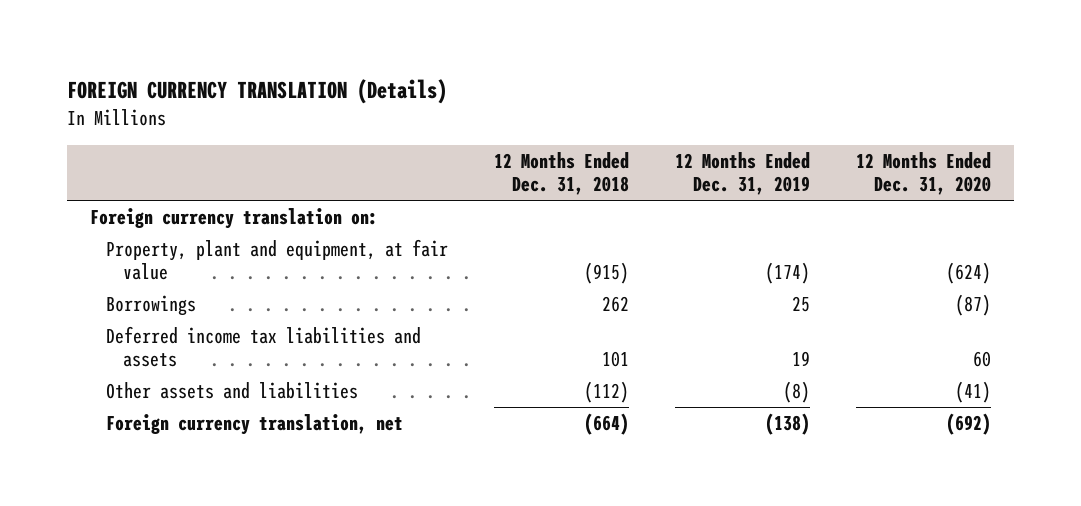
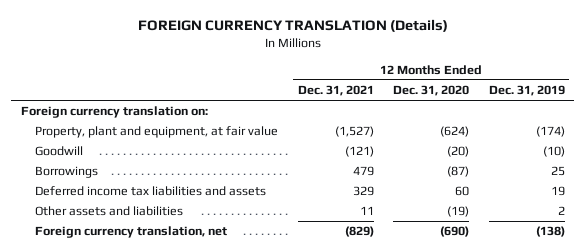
[494,151,630,196] 12 Months Ended Dec. 31, 2018 -> none
none -> [297,84,374,96] Dec. 31, 2021
none -> [35,146,84,157] Goodwill
[783,380,811,403] (8) -> [557,206,565,216] 2
[955,380,992,403] (41) -> [447,206,470,218] (19)
[946,412,992,435] (692) -> [440,226,470,238] (690)

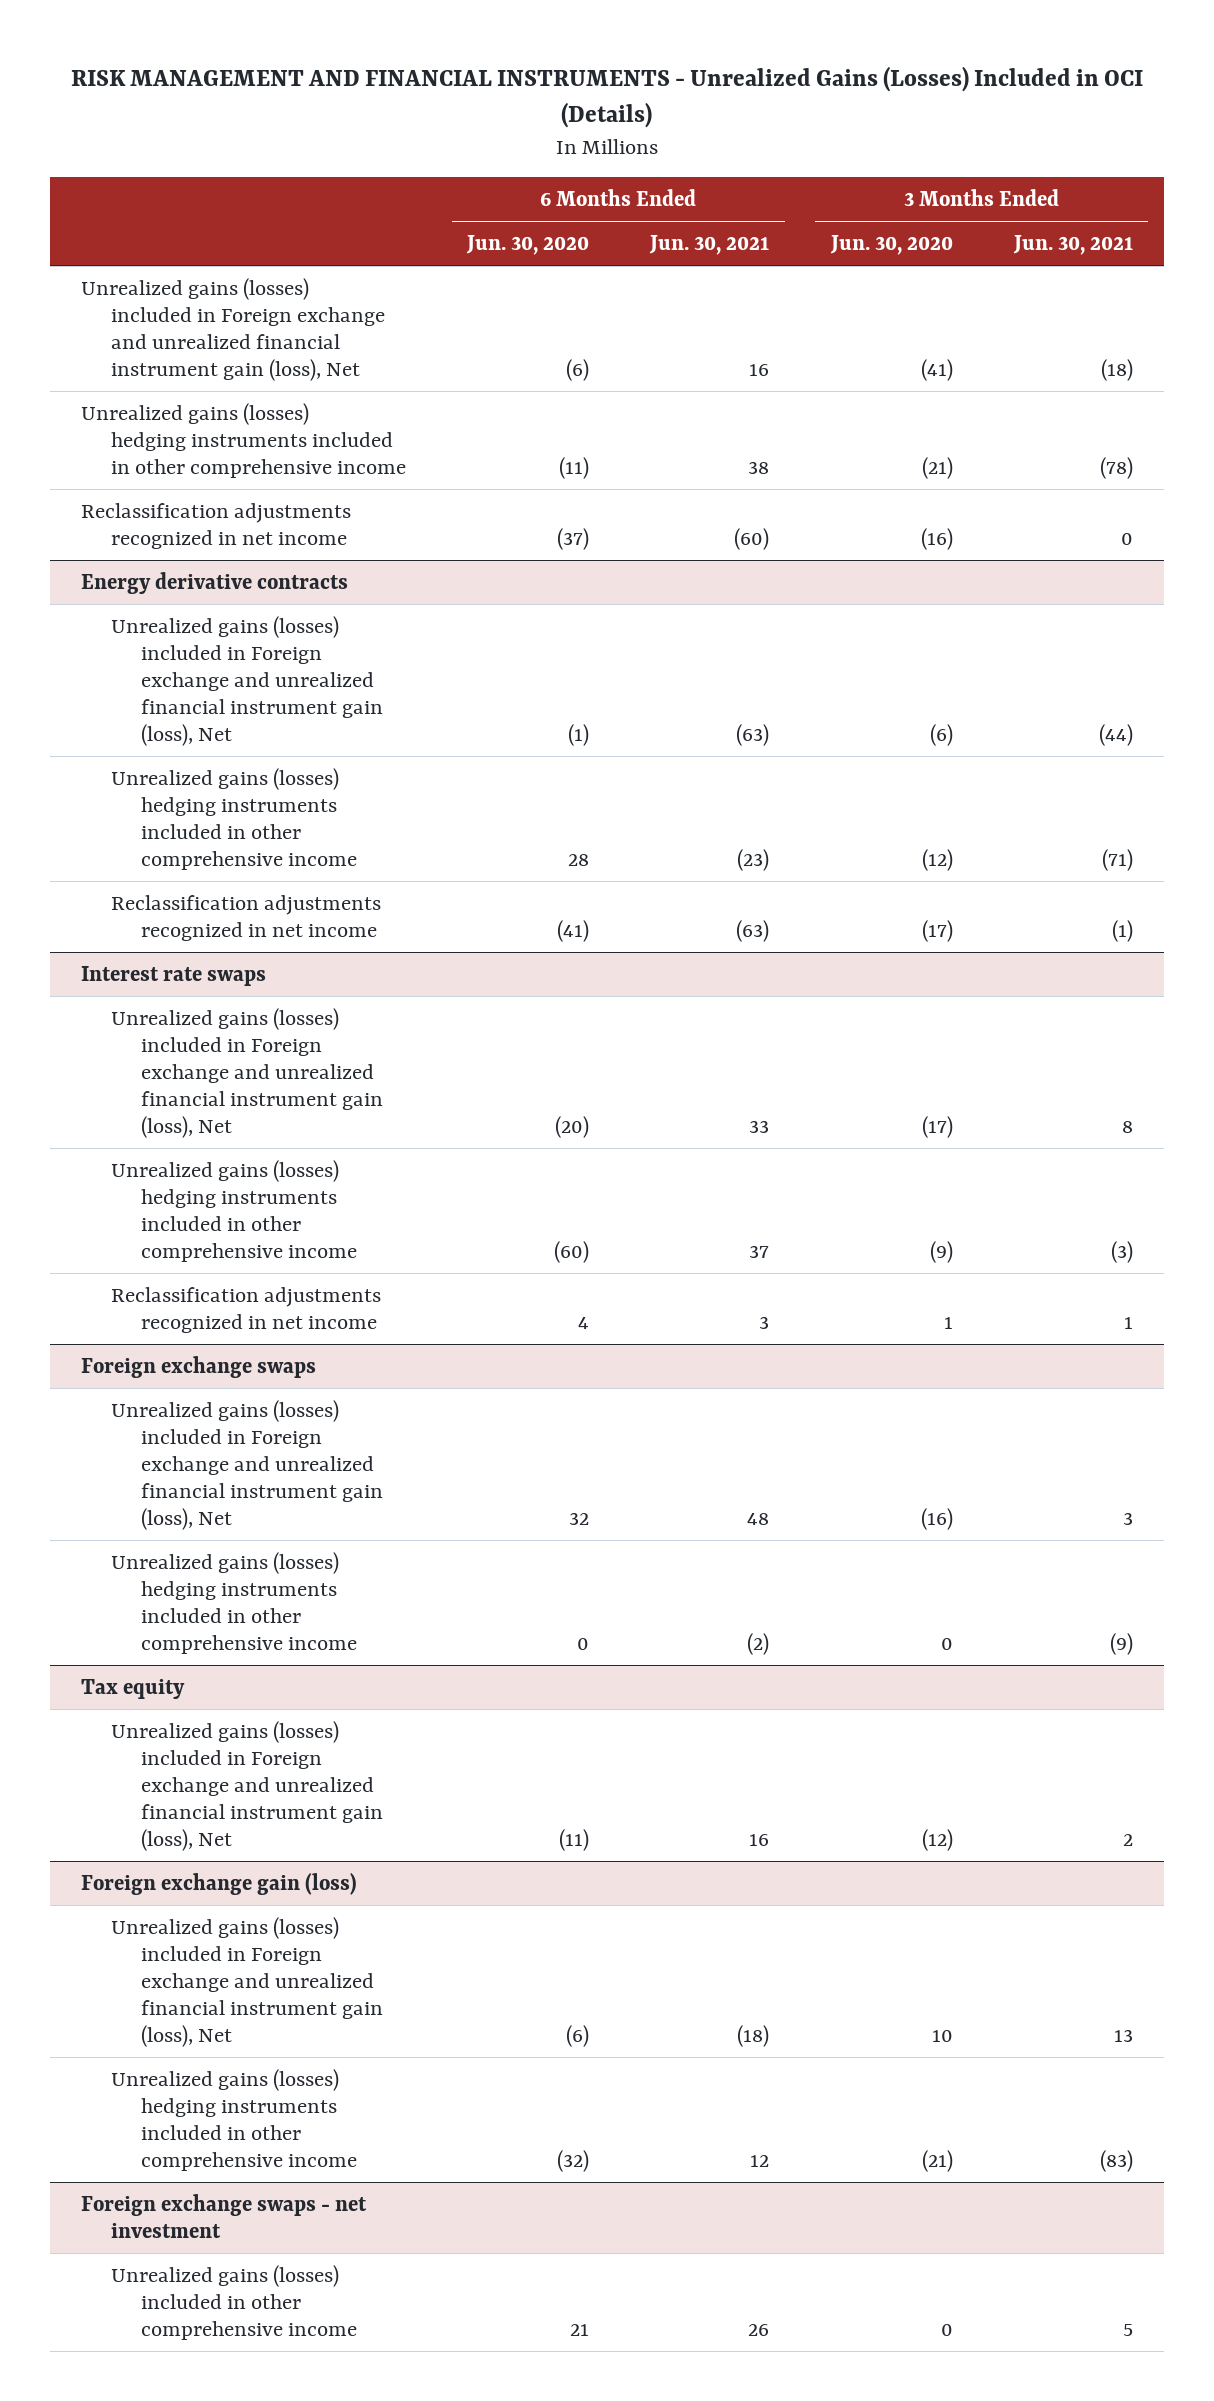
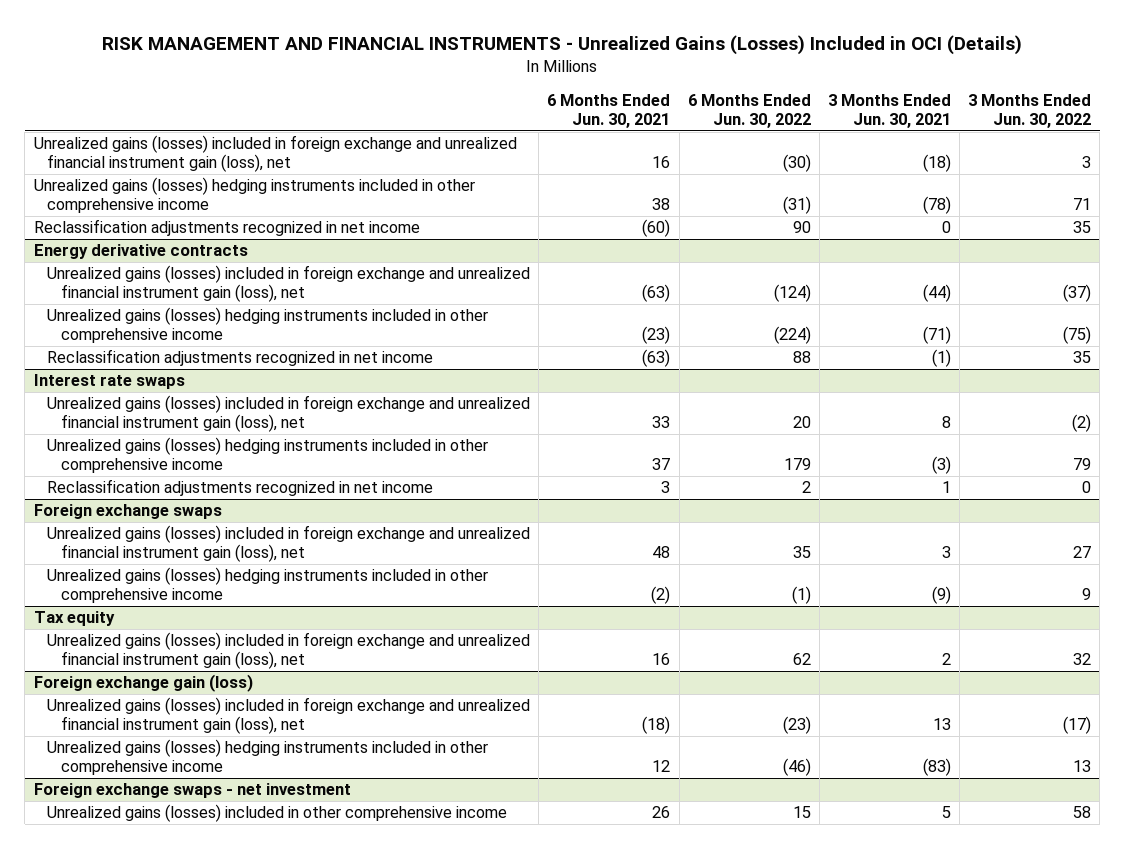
[466,235,590,256] Jun. 30, 2020 -> none
[829,235,953,256] Jun. 30, 2020 -> none
none -> [687,94,811,128] 6 Months Ended Jun. 30, 2022
none -> [968,94,1092,128] 3 Months Ended Jun. 30, 2022
[80,277,385,381] Unrealized gains (losses) included in Foreign exchange and unrealized financial instrument gain (loss), Net -> [33,135,517,173] Unrealized gains (losses) included in foreign exchange and unrealized financial instrument gain (loss), net
[110,615,383,746] Unrealized gains (losses) included in Foreign exchange and unrealized financial instrument gain (loss), Net -> [47,265,531,303] Unrealized gains (losses) included in foreign exchange and unrealized financial instrument gain (loss), net
[110,1007,383,1138] Unrealized gains (losses) included in Foreign exchange and unrealized financial instrument gain (loss), Net -> [47,395,531,433] Unrealized gains (losses) included in foreign exchange and unrealized financial instrument gain (loss), net
[110,1399,383,1530] Unrealized gains (losses) included in Foreign exchange and unrealized financial instrument gain (loss), Net -> [47,525,531,563] Unrealized gains (losses) included in foreign exchange and unrealized financial instrument gain (loss), net
[110,1720,383,1851] Unrealized gains (losses) included in Foreign exchange and unrealized financial instrument gain (loss), Net -> [47,632,531,670] Unrealized gains (losses) included in foreign exchange and unrealized financial instrument gain (loss), net
[110,1916,383,2047] Unrealized gains (losses) included in Foreign exchange and unrealized financial instrument gain (loss), Net -> [47,697,531,735] Unrealized gains (losses) included in foreign exchange and unrealized financial instrument gain (loss), net

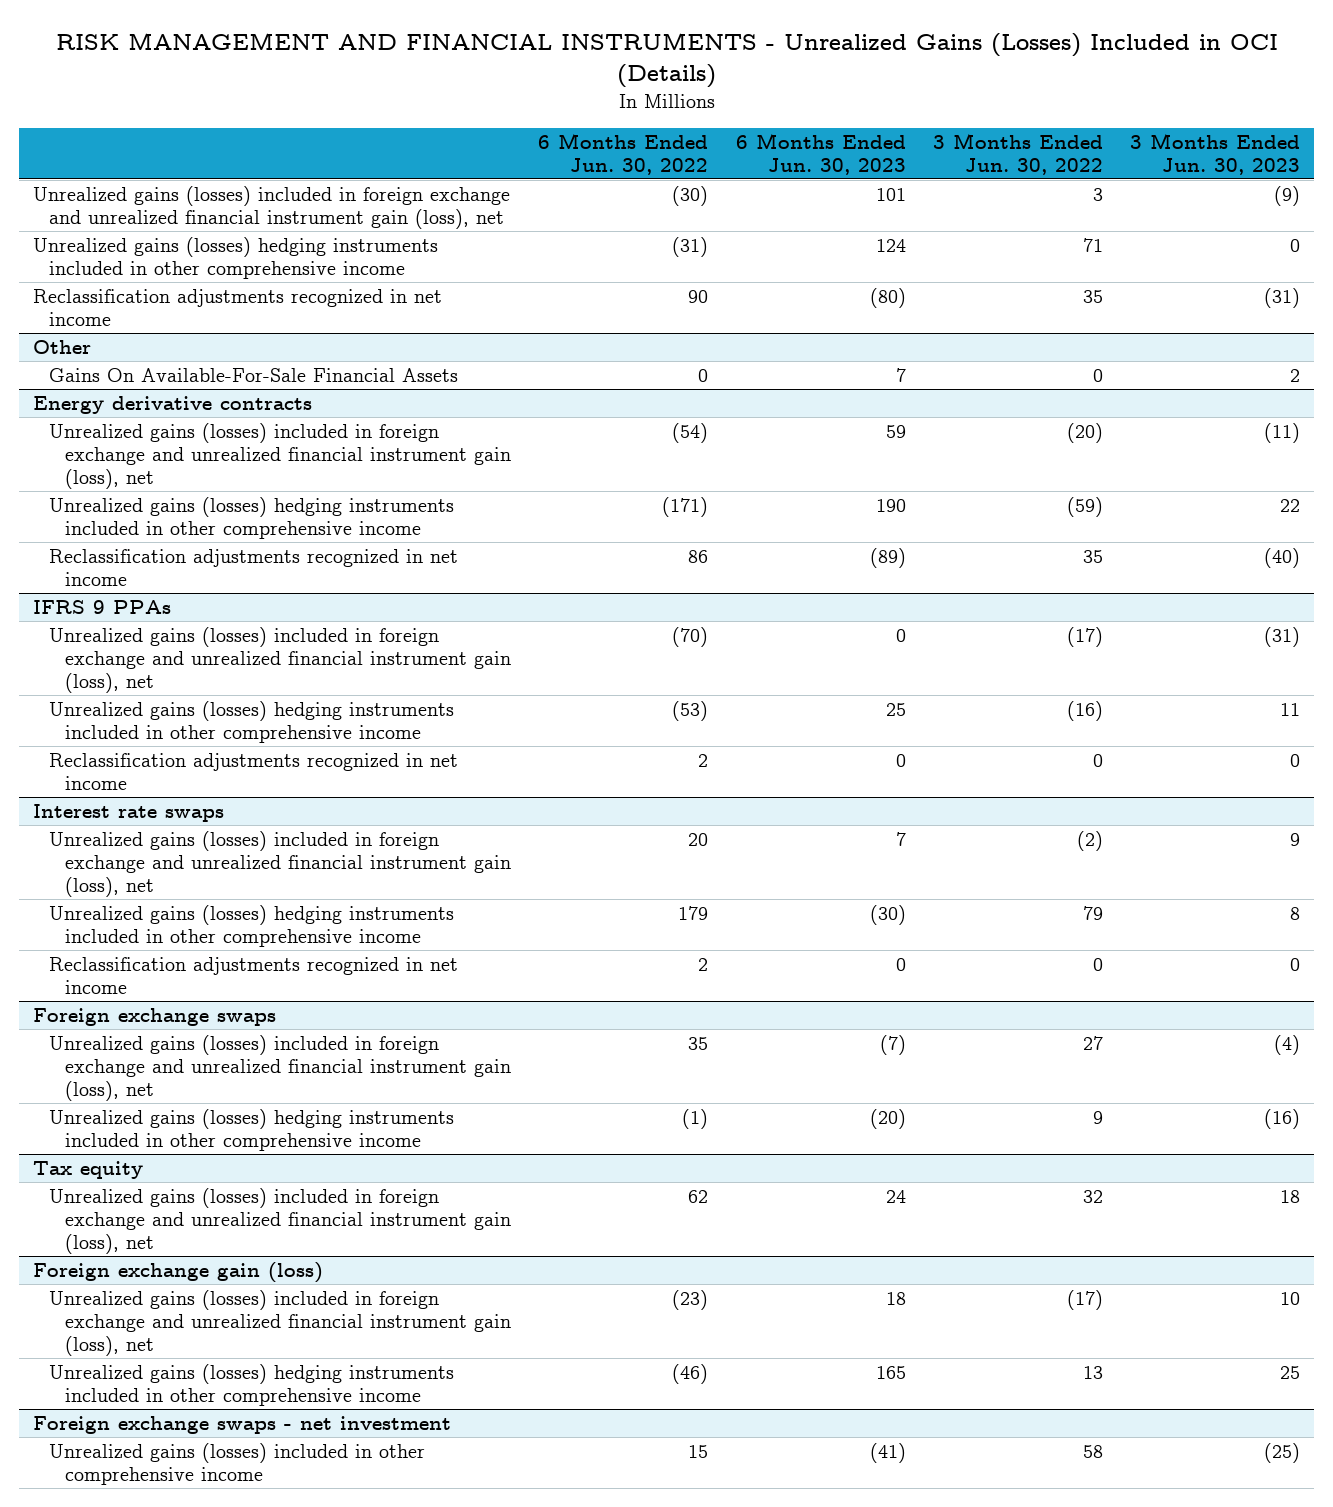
[547,94,671,128] 6 Months Ended Jun. 30, 2021 -> none
[827,94,951,128] 3 Months Ended Jun. 30, 2021 -> none
none -> [735,132,906,175] 6 Months Ended Jun. 30, 2023
none -> [1130,132,1301,175] 3 Months Ended Jun. 30, 2023
none -> [32,339,91,354] Other
none -> [49,367,459,382] Gains On Available-For-Sale Financial Assets
[773,284,811,303] (124) -> [672,422,709,443] (54)
[1063,284,1092,303] (37) -> [1066,422,1103,443] (20)
[773,326,811,345] (224) -> [662,496,709,517] (171)
[1063,326,1092,345] (75) -> [1066,496,1103,517] (59)
[792,351,811,364] 88 -> [688,549,709,563] 86
none -> [32,599,171,614] IFRS 9 PPAs
none -> [49,626,512,694] Unrealized gains (losses) included in foreign exchange and unrealized financial instrument gain (loss), net
none -> [49,700,455,744] Unrealized gains (losses) hedging instruments included in other comprehensive income
none -> [49,752,459,791] Reclassification adjustments recognized in net income

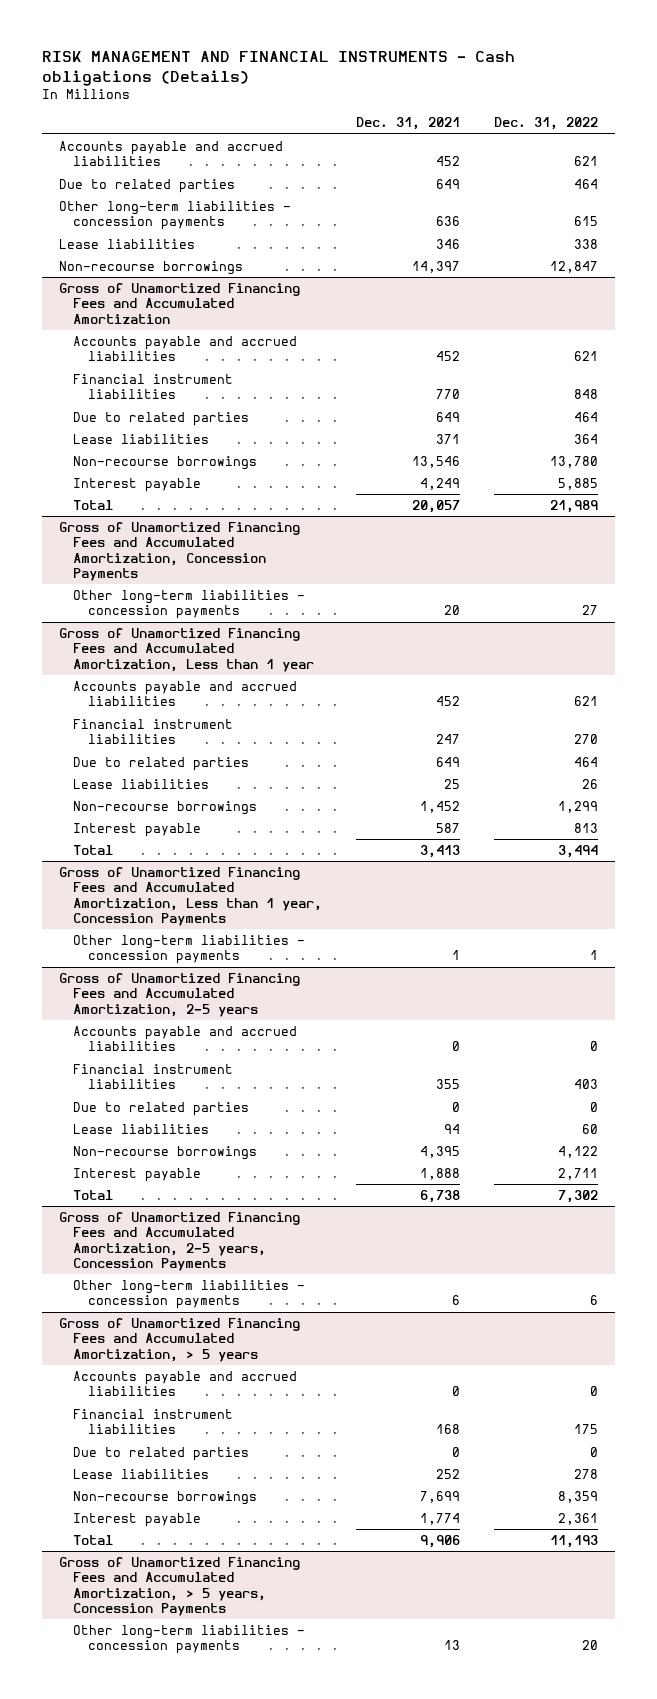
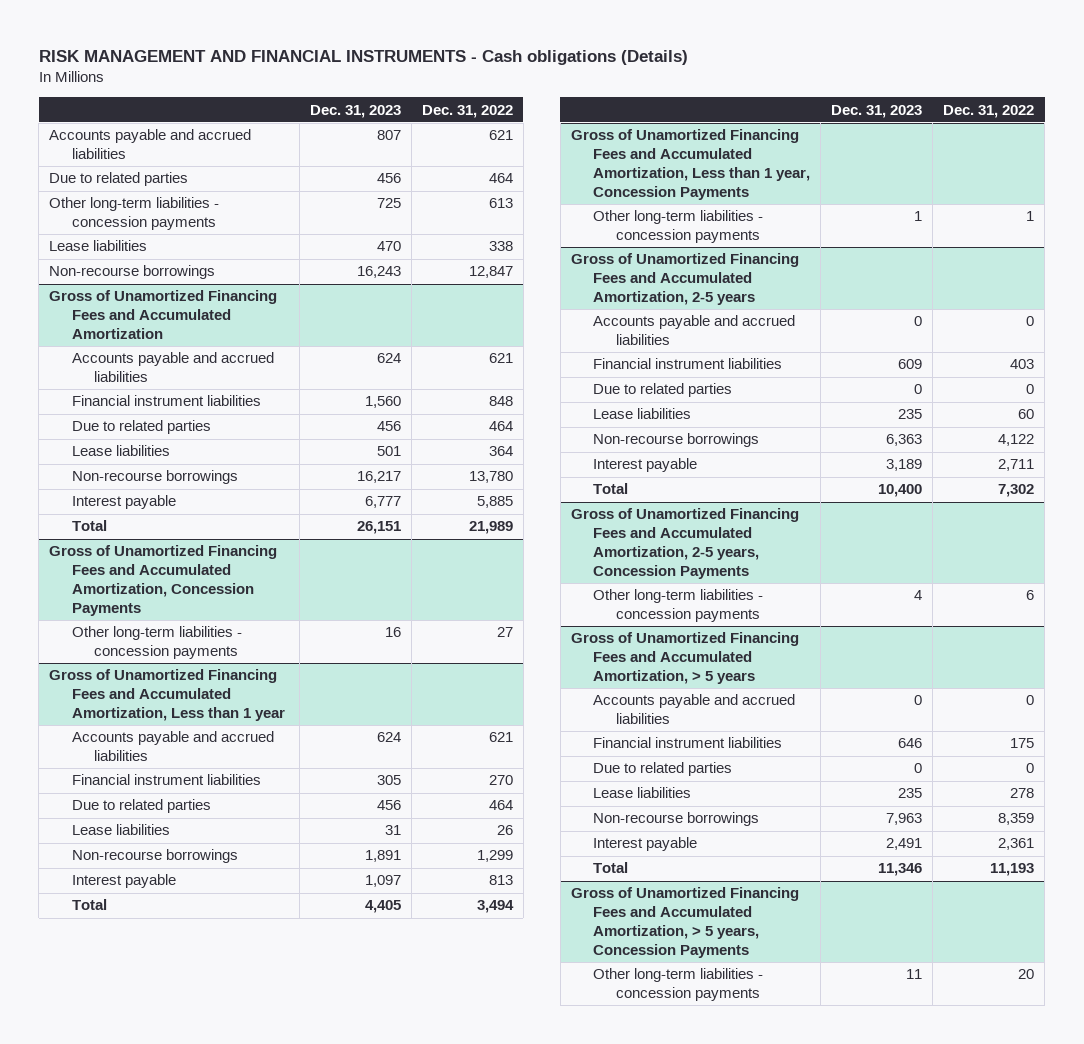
[356,117,461,131] Dec. 31, 2021 -> none
none -> [309,104,401,118] Dec. 31, 2023
[573,216,598,227] 615 -> [488,198,513,209] 613

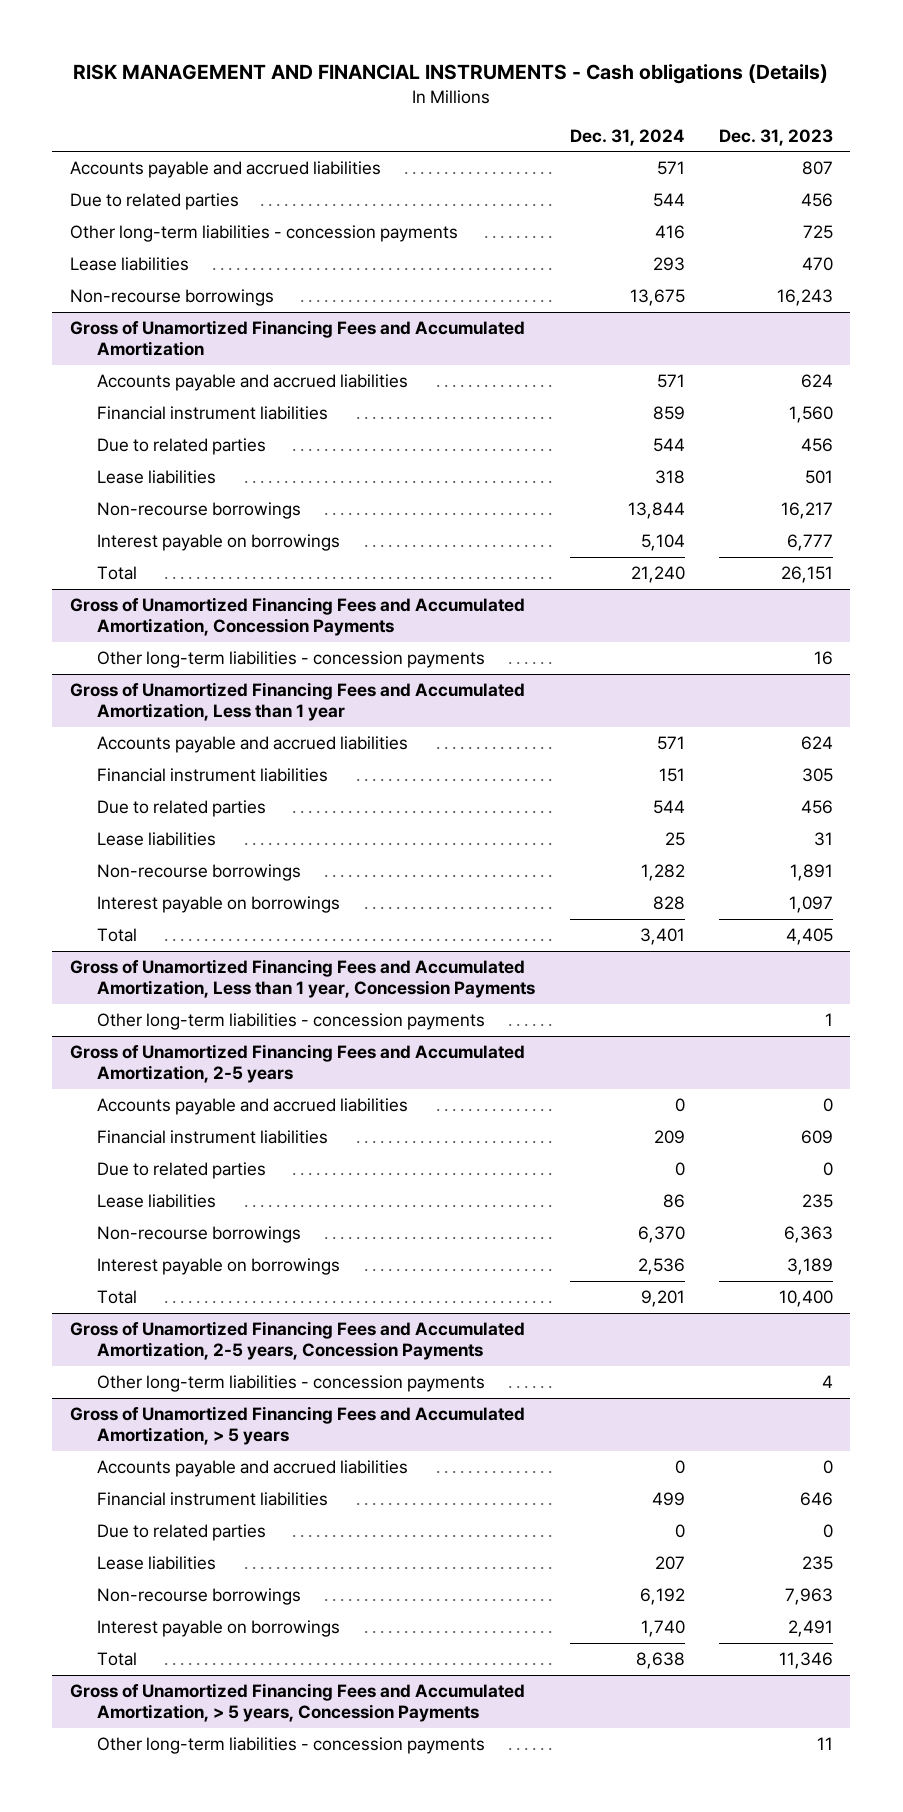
[421,104,513,118] Dec. 31, 2022 -> none
none -> [569,128,685,146] Dec. 31, 2024
[71,495,176,510] Interest payable -> [97,533,341,551] Interest payable on borrowings
[71,874,176,889] Interest payable -> [97,895,341,913] Interest payable on borrowings
[593,458,698,473] Interest payable -> [97,1257,341,1275] Interest payable on borrowings
[593,837,698,852] Interest payable -> [97,1619,341,1637] Interest payable on borrowings

